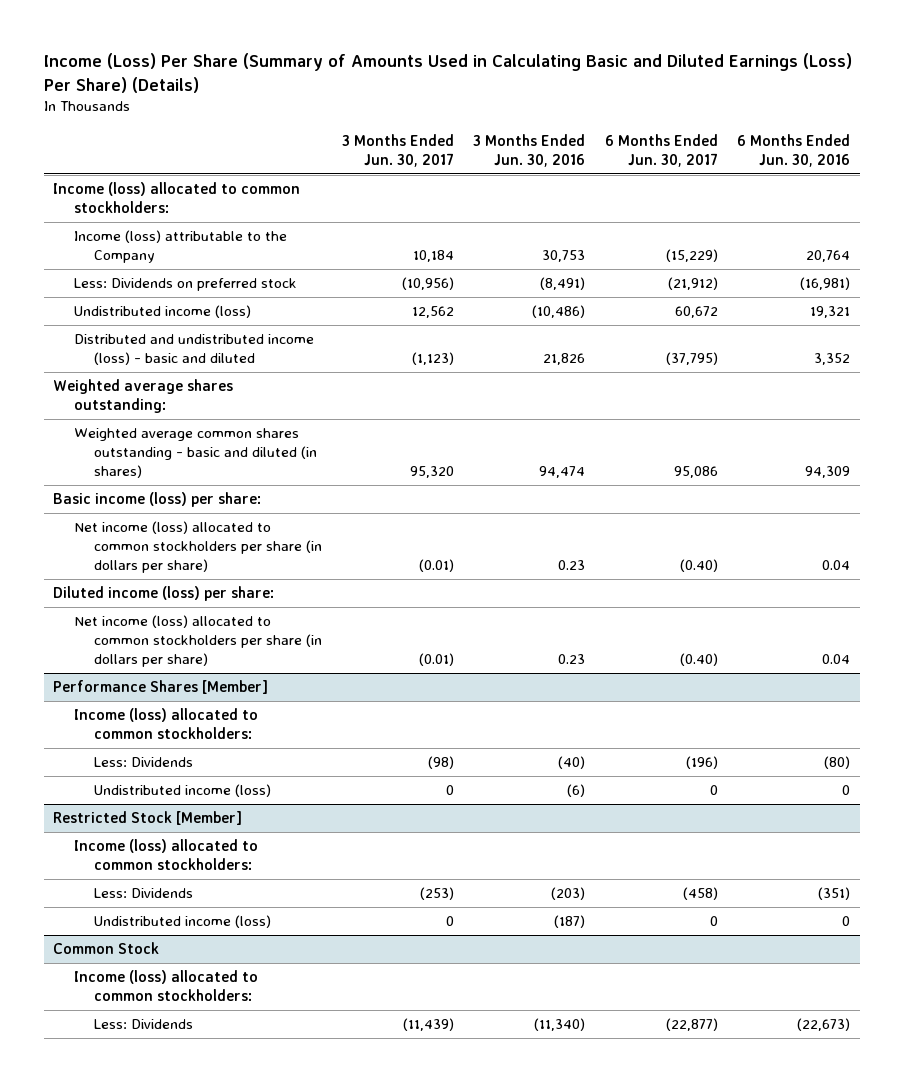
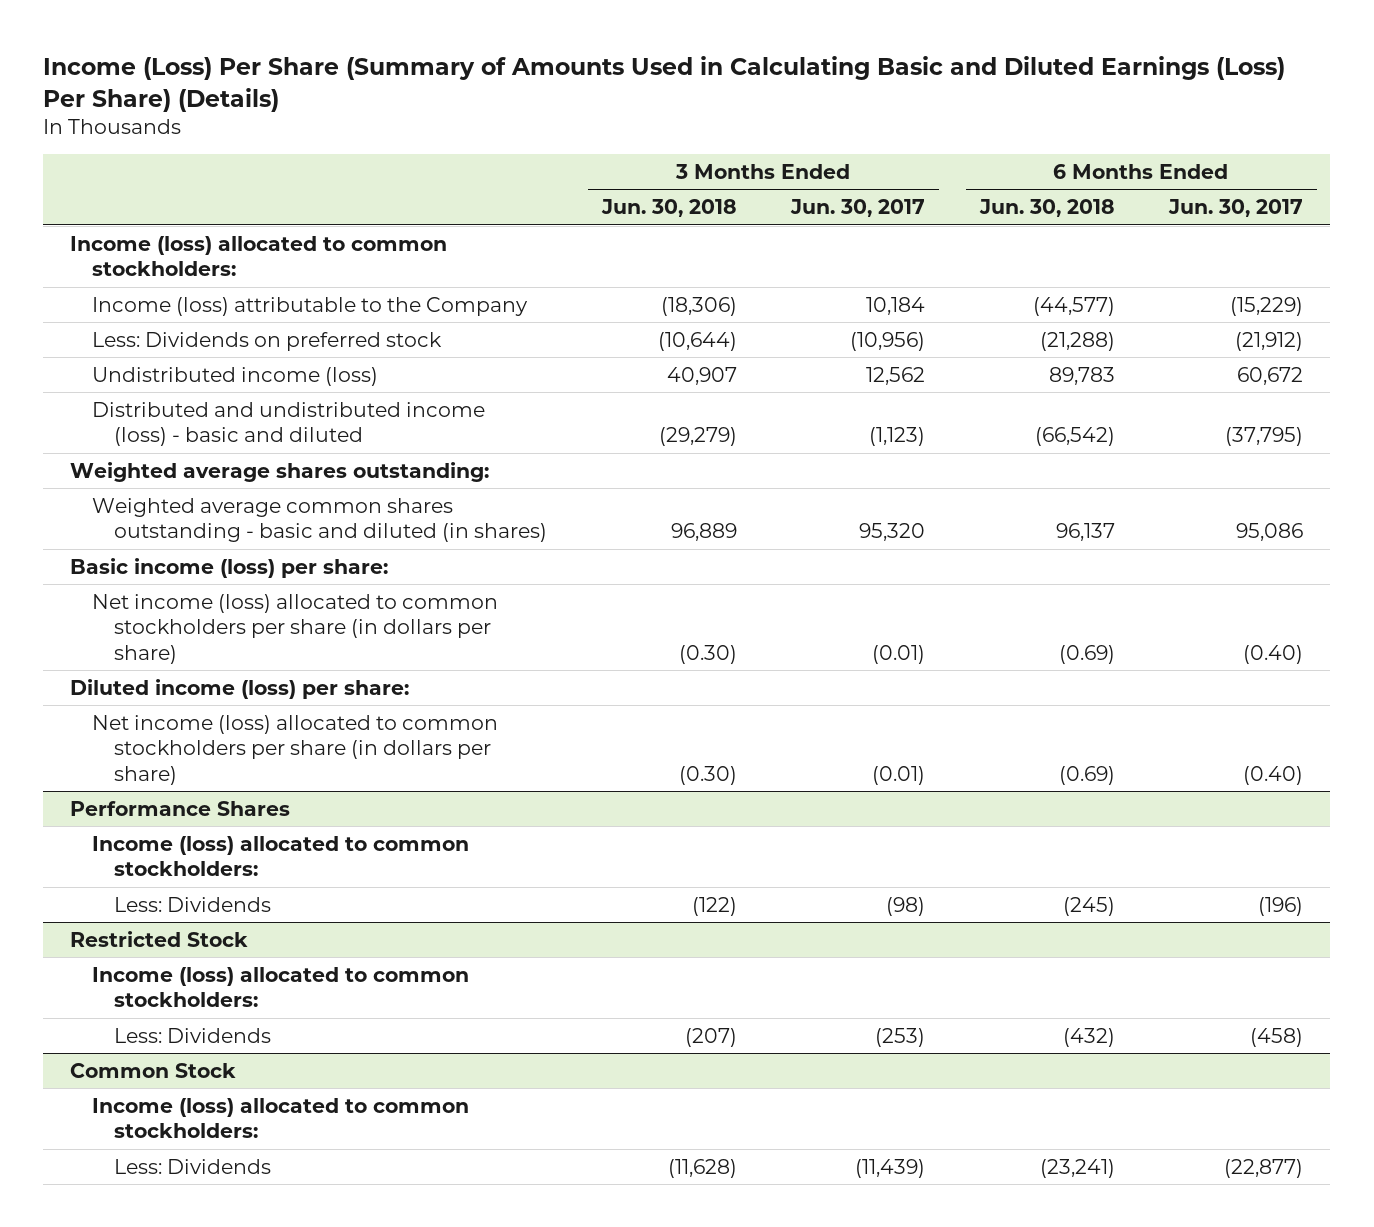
[473,133,586,167] 3 Months Ended Jun. 30, 2016 -> none
[737,133,851,167] 6 Months Ended Jun. 30, 2016 -> none
none -> [600,199,737,218] Jun. 30, 2018
none -> [978,199,1115,218] Jun. 30, 2018
[53,680,269,695] Performance Shares [Member] -> [70,800,291,816] Performance Shares
[94,784,272,798] Undistributed income (loss) -> none
[53,811,243,826] Restricted Stock [Member] -> [70,930,249,947] Restricted Stock
[94,915,272,929] Undistributed income (loss) -> none

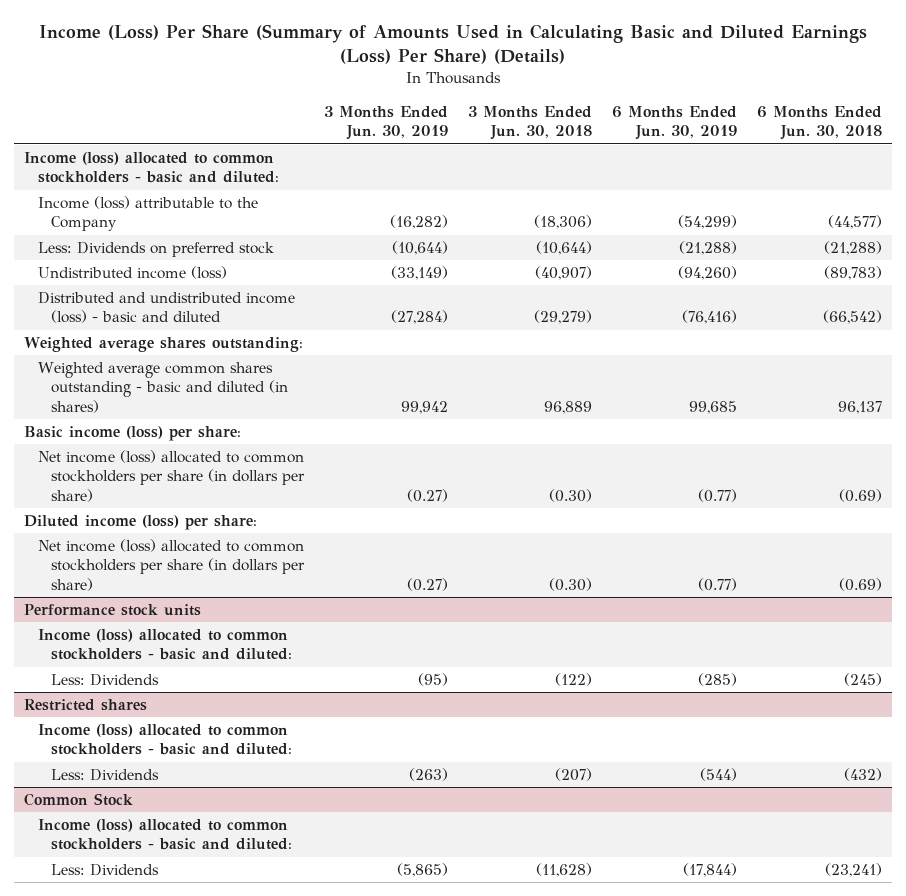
[790,199,926,218] Jun. 30, 2017 -> none
[1168,199,1304,218] Jun. 30, 2017 -> none
none -> [324,106,449,141] 3 Months Ended Jun. 30, 2019
none -> [611,106,737,141] 6 Months Ended Jun. 30, 2019
[70,235,448,277] Income (loss) allocated to common stockholders: -> [24,152,279,184] Income (loss) allocated to common stockholders - basic and diluted:
[666,366,737,385] 40,907 -> [535,266,593,281] (40,907)
[1048,366,1115,385] 89,783 -> [823,266,882,281] (89,783)
[70,800,291,816] Performance Shares -> [24,604,202,617] Performance stock units
[92,835,470,877] Income (loss) allocated to common stockholders: -> [37,629,293,661] Income (loss) allocated to common stockholders - basic and diluted:
[70,930,249,947] Restricted Stock -> [24,699,148,712] Restricted shares
[92,966,470,1008] Income (loss) allocated to common stockholders: -> [37,724,293,756] Income (loss) allocated to common stockholders - basic and diluted:
[92,1097,470,1139] Income (loss) allocated to common stockholders: -> [37,819,293,851] Income (loss) allocated to common stockholders - basic and diluted:

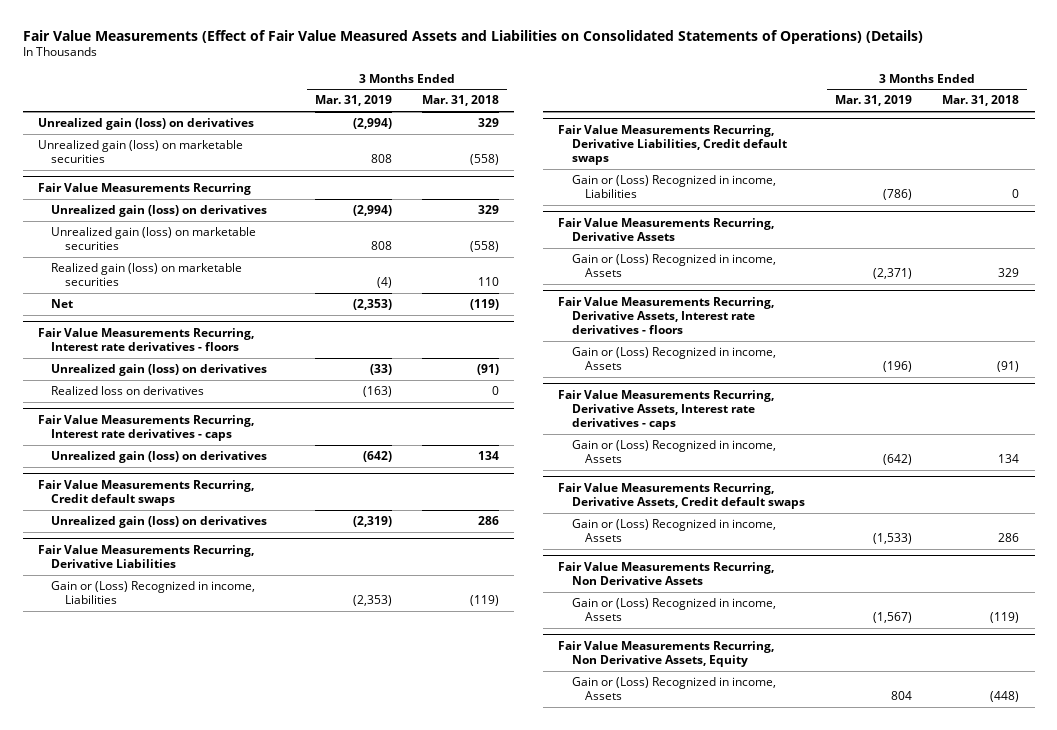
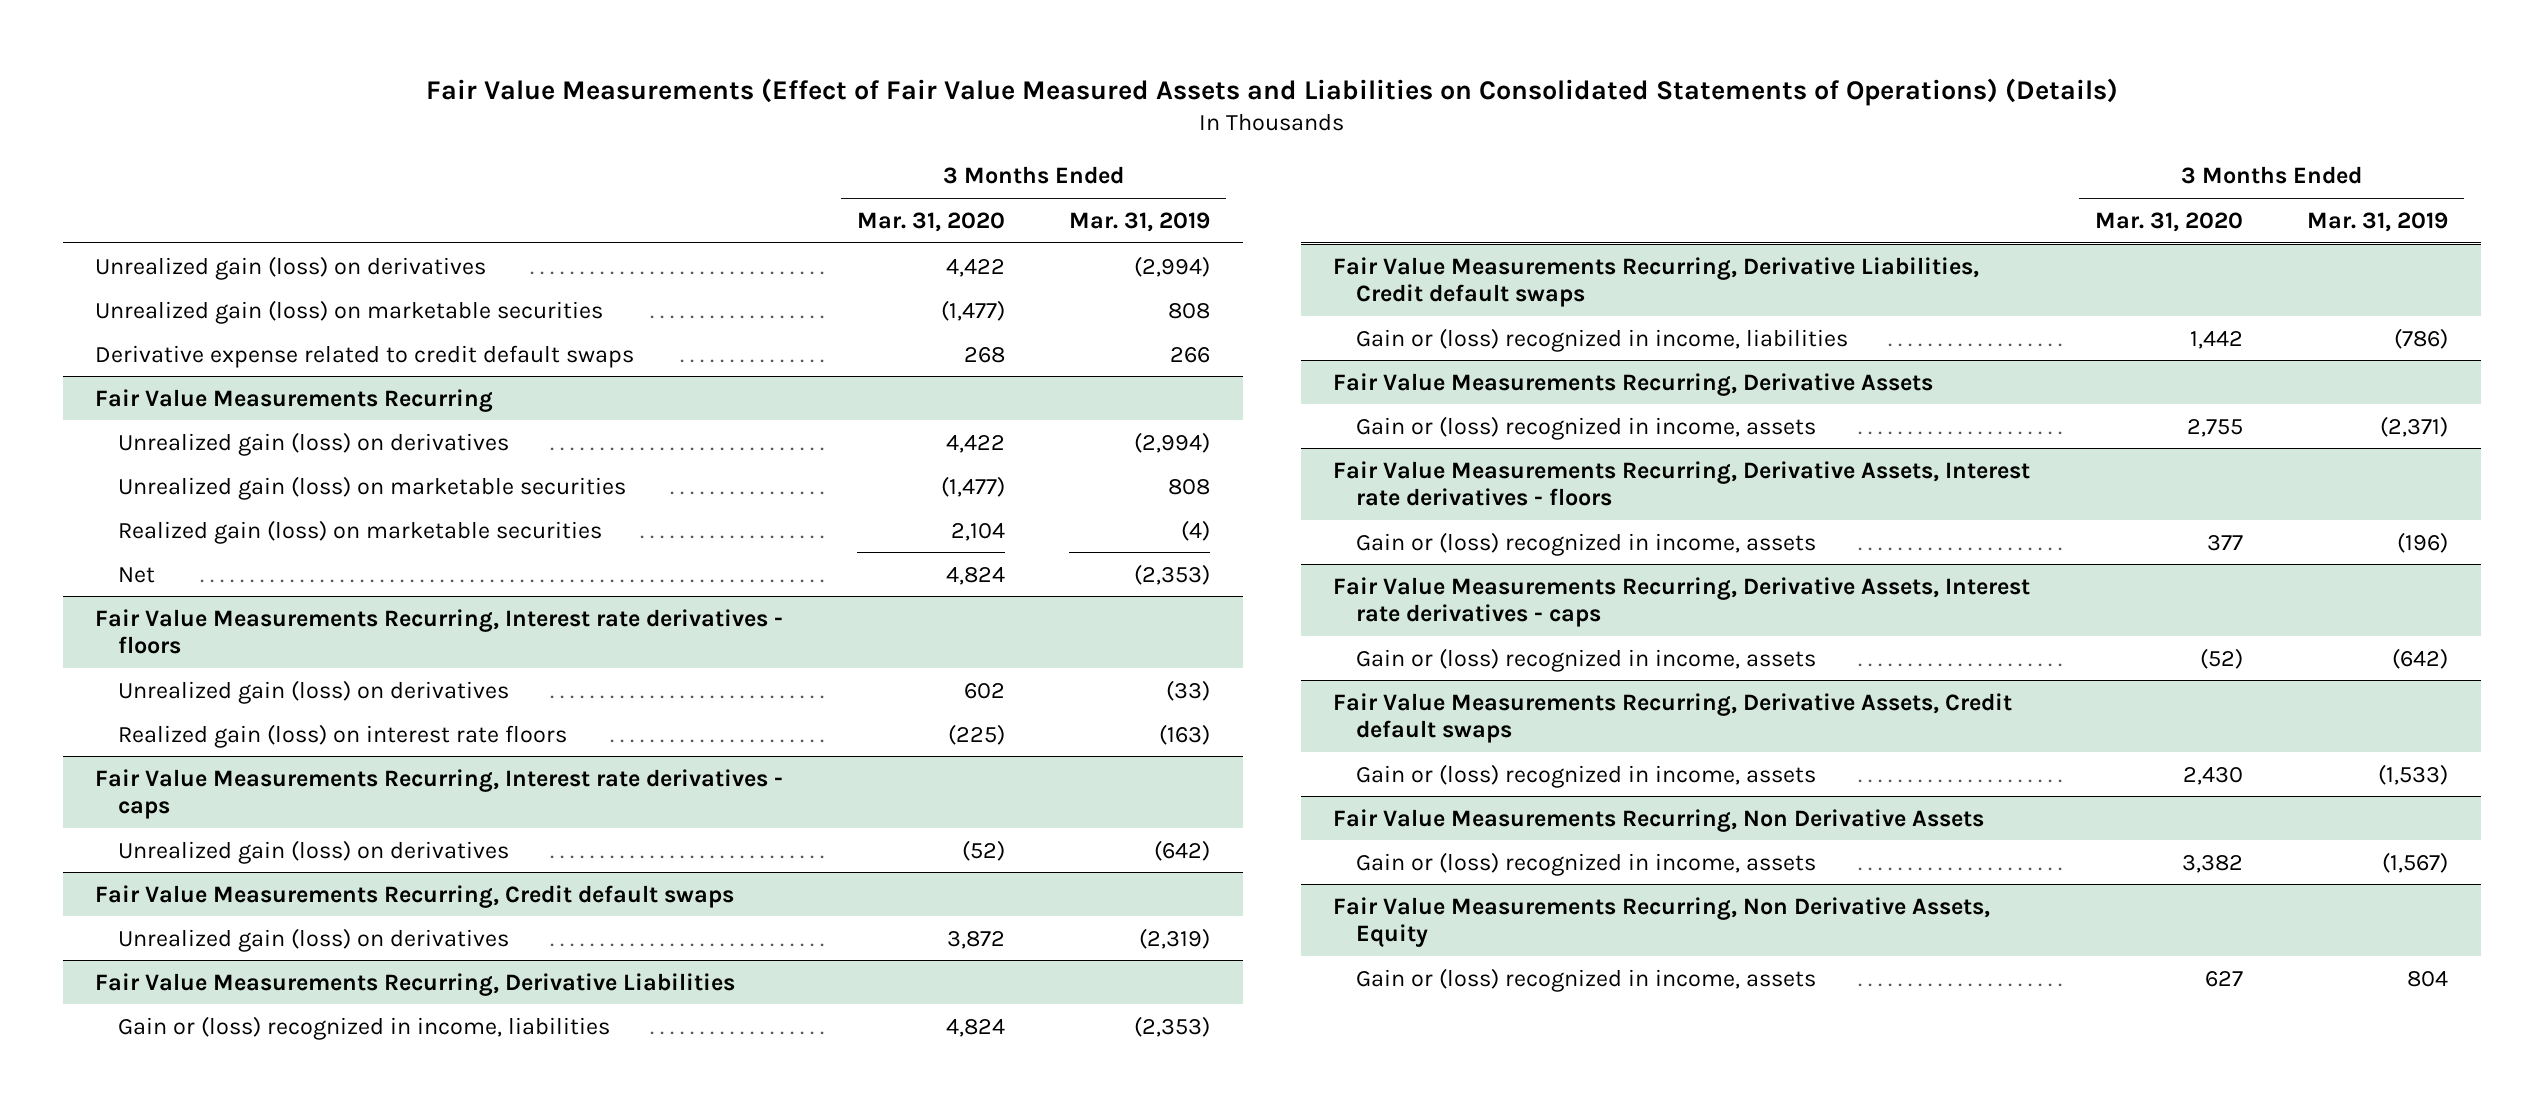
[421,95,499,107] Mar. 31, 2018 -> none
none -> [856,211,1005,232] Mar. 31, 2020
none -> [95,344,635,368] Derivative expense related to credit default swaps
[51,385,205,395] Realized loss on derivatives -> [117,723,567,748] Realized gain (loss) on interest rate floors
[51,580,256,604] Gain or (Loss) Recognized in income, Liabilities -> [117,1015,610,1040] Gain or (loss) recognized in income, liabilities
[571,174,776,198] Gain or (Loss) Recognized in income, Liabilities -> [1355,327,1848,352] Gain or (loss) recognized in income, liabilities
[571,253,776,277] Gain or (Loss) Recognized in income, Assets -> [1355,415,1816,440] Gain or (loss) recognized in income, assets
[571,346,776,370] Gain or (Loss) Recognized in income, Assets -> [1355,531,1816,556] Gain or (loss) recognized in income, assets
[571,439,776,463] Gain or (Loss) Recognized in income, Assets -> [1355,647,1816,672] Gain or (loss) recognized in income, assets
[571,518,776,542] Gain or (Loss) Recognized in income, Assets -> [1355,763,1816,788] Gain or (loss) recognized in income, assets
[571,597,776,621] Gain or (Loss) Recognized in income, Assets -> [1355,851,1816,876] Gain or (loss) recognized in income, assets
[571,676,776,700] Gain or (Loss) Recognized in income, Assets -> [1355,967,1816,992] Gain or (loss) recognized in income, assets

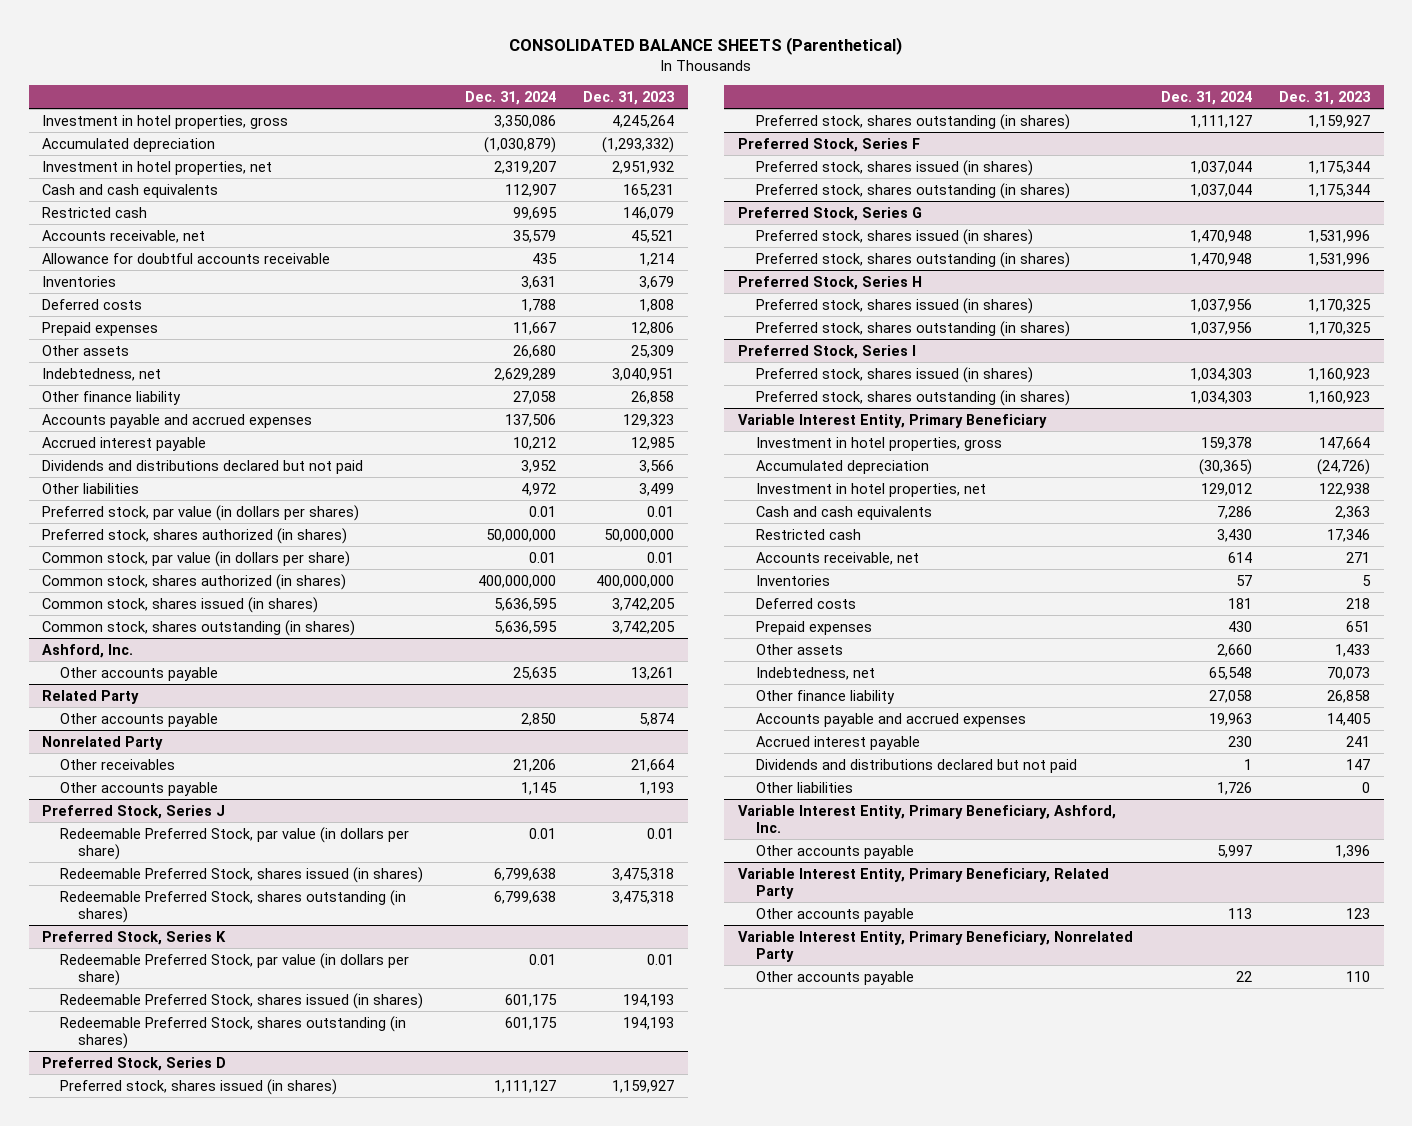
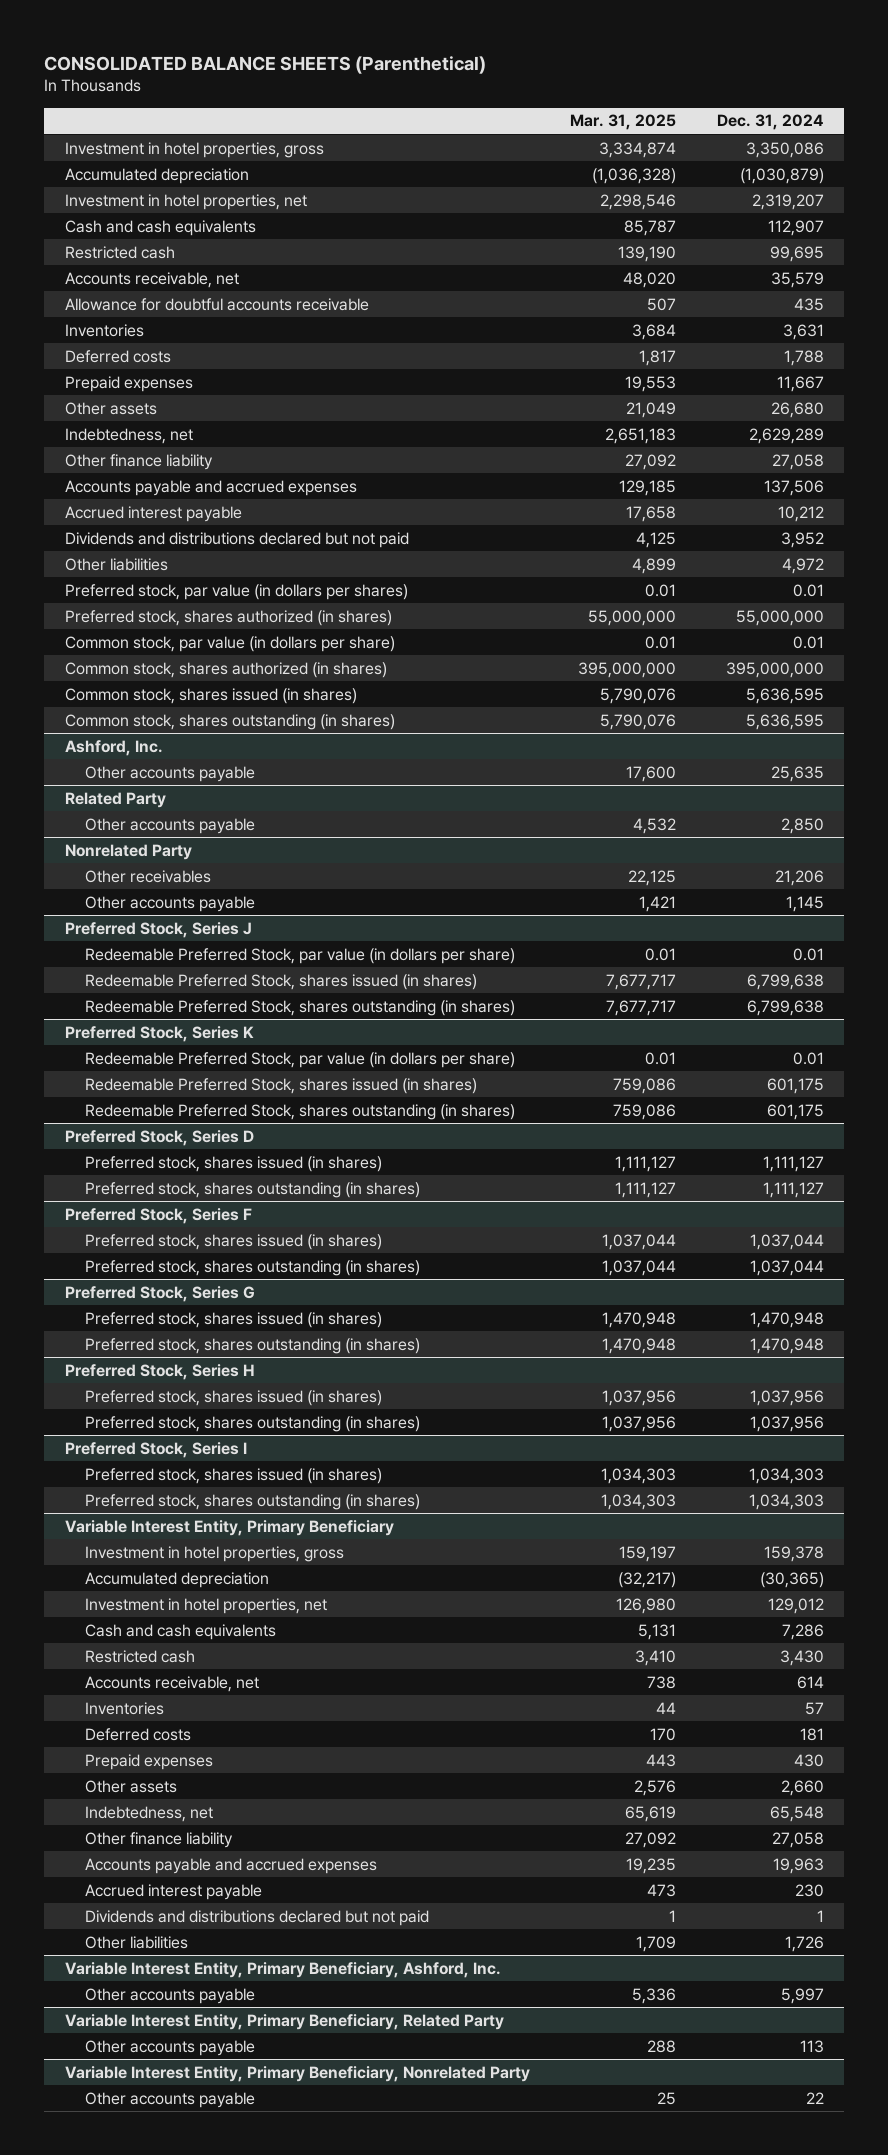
[583,90,676,105] Dec. 31, 2023 -> none
none -> [570,114,677,131] Mar. 31, 2025
[485,528,556,542] 50,000,000 -> [735,609,824,626] 55,000,000
[477,574,556,588] 400,000,000 -> [725,661,824,678] 395,000,000

